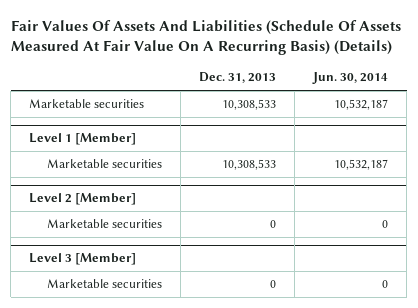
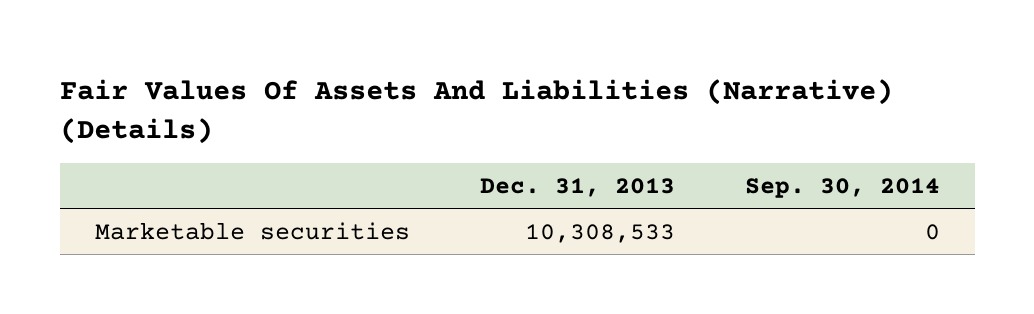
[10,20,401,56] Fair Values Of Assets And Liabilities (Schedule Of Assets Measured At Fair Value On A Recurring Basis) (Details) -> [59,78,893,144] Fair Values Of Assets And Liabilities (Narrative) (Details)
[312,72,389,85] Jun. 30, 2014 -> none
none -> [744,177,940,198] Sep. 30, 2014
[29,133,137,146] Level 1 [Member] -> none
[47,159,163,169] Marketable securities -> none
[29,193,137,206] Level 2 [Member] -> none
[47,219,163,229] Marketable securities -> none
[29,253,137,266] Level 3 [Member] -> none
[47,279,163,289] Marketable securities -> none

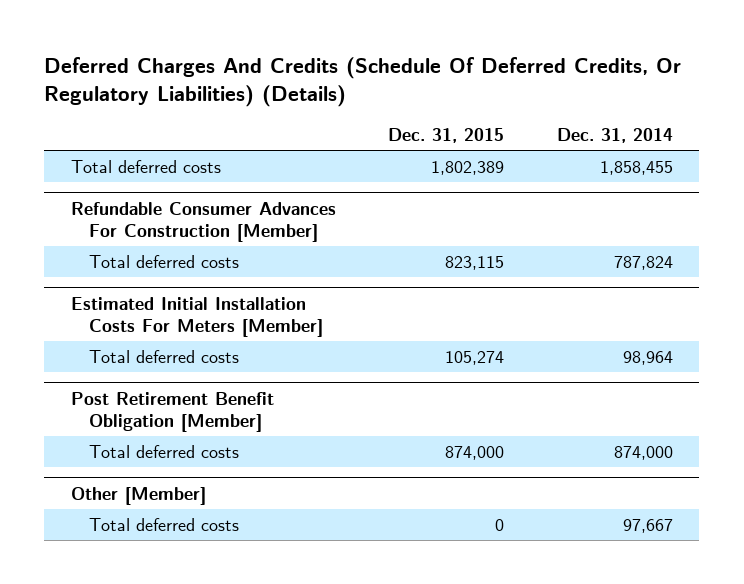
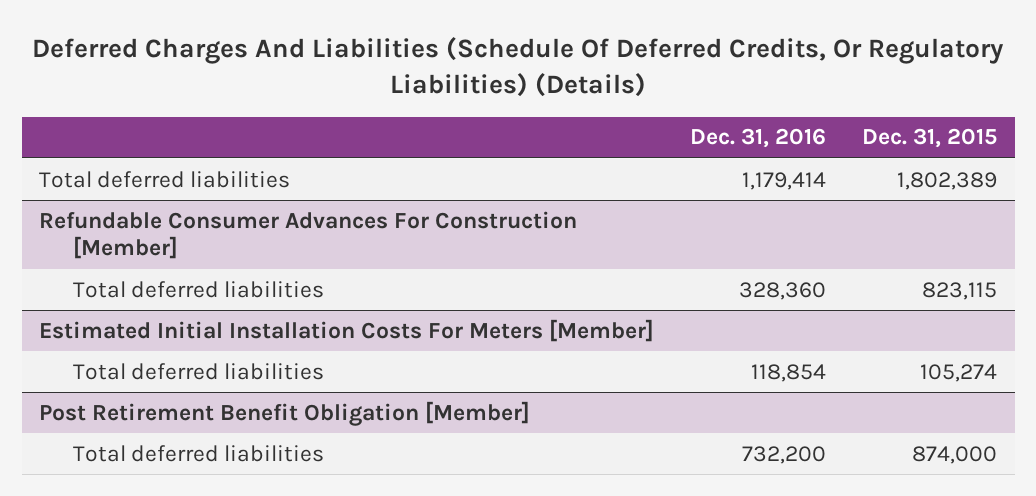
[44,56,682,107] Deferred Charges And Credits (Schedule Of Deferred Credits, Or Regulatory Liabilities) (Details) -> [32,37,1005,98] Deferred Charges And Liabilities (Schedule Of Deferred Credits, Or Regulatory Liabilities) (Details)
[556,127,673,143] Dec. 31, 2014 -> none
none -> [690,128,827,149] Dec. 31, 2016
[70,159,221,173] Total deferred costs -> [39,170,291,188] Total deferred liabilities
[88,254,239,268] Total deferred costs -> [72,280,324,298] Total deferred liabilities
[88,349,239,363] Total deferred costs -> [72,362,324,380] Total deferred liabilities
[70,486,206,505] Other [Member] -> none
[88,517,239,531] Total deferred costs -> none
[88,444,239,458] Total deferred costs -> [72,444,324,462] Total deferred liabilities

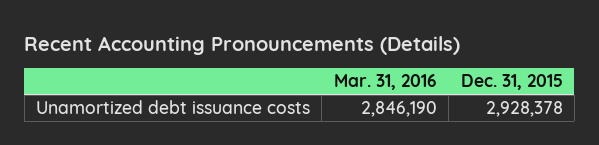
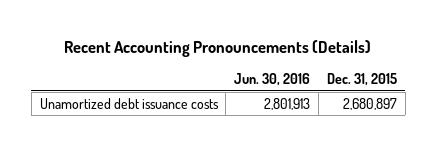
[333,74,437,91] Mar. 31, 2016 -> none
none -> [234,73,311,87] Jun. 30, 2016
[485,101,563,118] 2,928,378 -> [342,97,397,110] 2,680,897

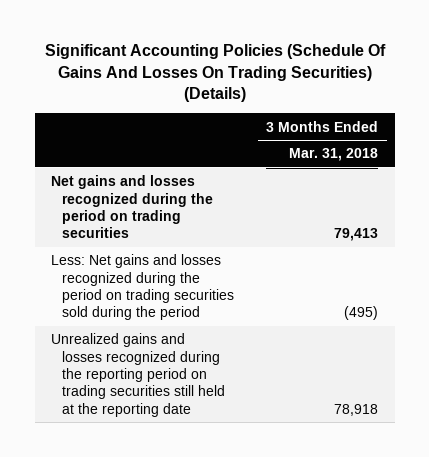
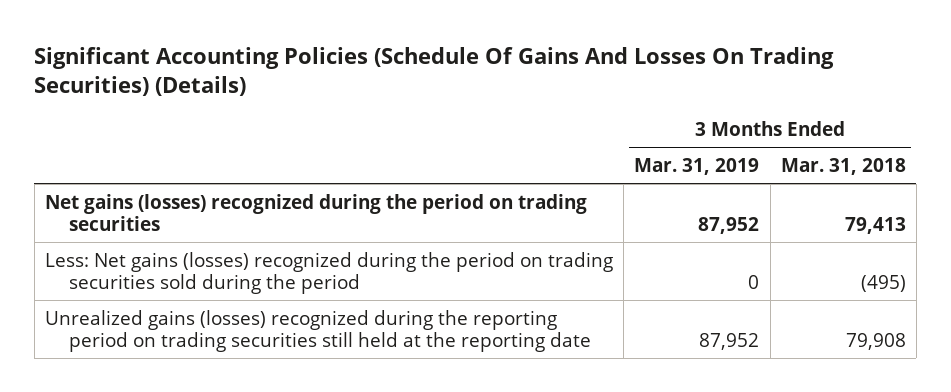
none -> [634,158,760,176] Mar. 31, 2019
[50,175,214,239] Net gains and losses recognized during the period on trading securities -> [45,193,588,232] Net gains (losses) recognized during the period on trading securities
[50,254,235,321] Less: Net gains and losses recognized during the period on trading securities sold during the period -> [45,251,614,295] Less: Net gains (losses) recognized during the period on trading securities sold during the period
[50,333,226,417] Unrealized gains and losses recognized during the reporting period on trading securities still held at the reporting date -> [45,309,591,353] Unrealized gains (losses) recognized during the reporting period on trading securities still held at the reporting date
[334,403,379,416] 78,918 -> [845,333,906,351] 79,908

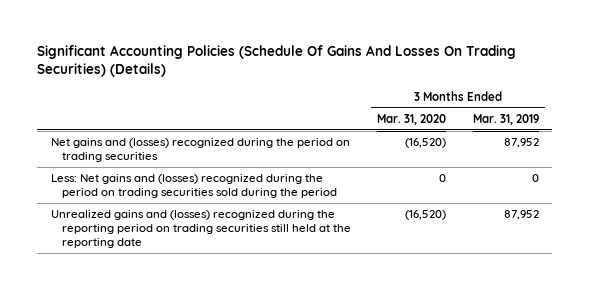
[780,158,906,176] Mar. 31, 2018 -> none
none -> [377,113,447,125] Mar. 31, 2020
[45,193,588,232] Net gains (losses) recognized during the period on trading securities -> [50,138,350,163] Net gains and (losses) recognized during the period on trading securities
[45,251,614,295] Less: Net gains (losses) recognized during the period on trading securities sold during the period -> [50,174,338,199] Less: Net gains and (losses) recognized during the period on trading securities sold during the period
[45,309,591,353] Unrealized gains (losses) recognized during the reporting period on trading securities still held at the reporting date -> [50,210,352,249] Unrealized gains and (losses) recognized during the reporting period on trading securities still held at the reporting date

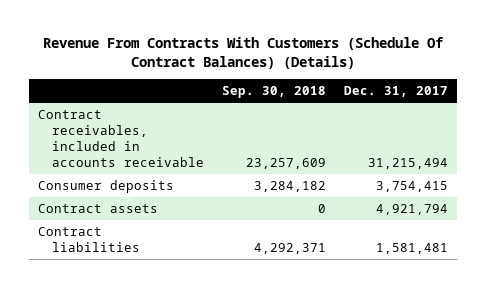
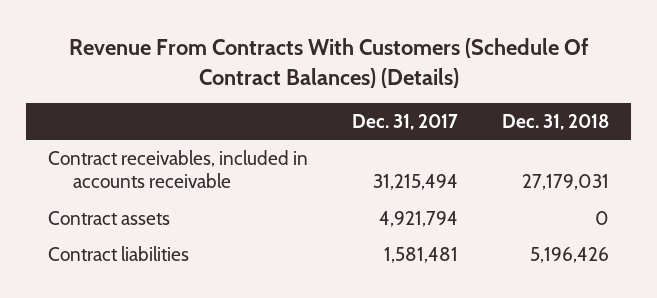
[221,86,326,99] Sep. 30, 2018 -> none
none -> [502,114,610,131] Dec. 31, 2018
[37,179,174,193] Consumer deposits -> none

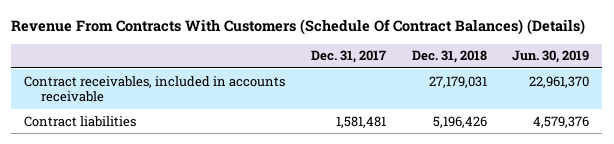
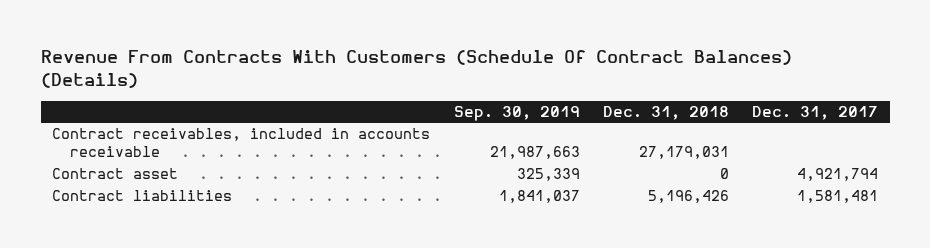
[512,50,590,64] Jun. 30, 2019 -> none
none -> [453,105,580,121] Sep. 30, 2019
none -> [52,168,179,180] Contract asset

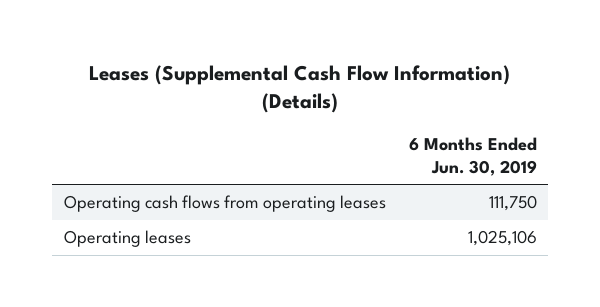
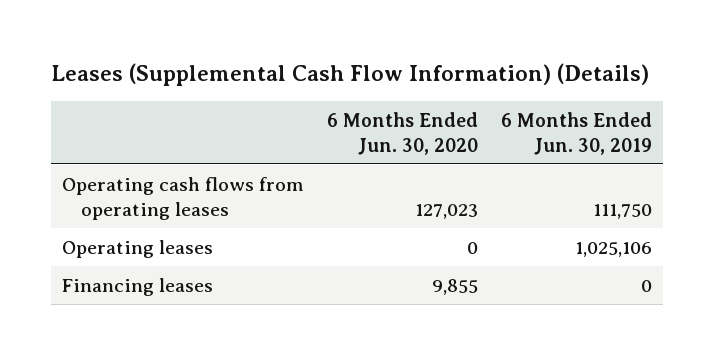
none -> [326,111,478,155] 6 Months Ended Jun. 30, 2020
none -> [62,277,214,296] Financing leases

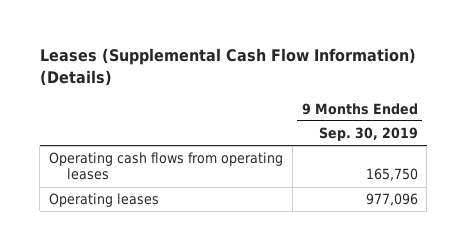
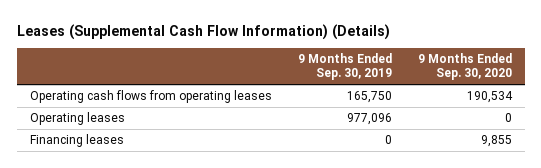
none -> [417,53,512,81] 9 Months Ended Sep. 30, 2020
none -> [29,134,124,148] Financing leases

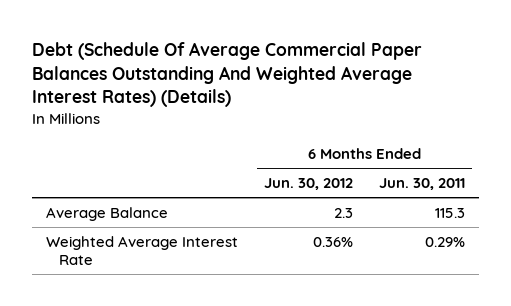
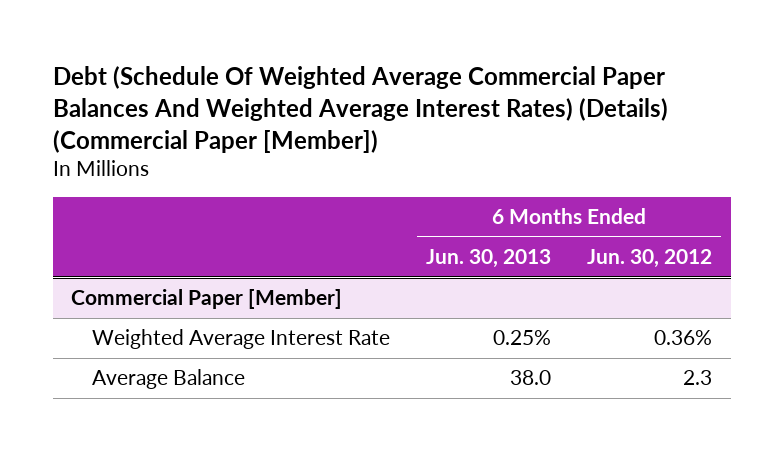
[32,42,423,108] Debt (Schedule Of Average Commercial Paper Balances Outstanding And Weighted Average Interest Rates) (Details) -> [53,65,669,153] Debt (Schedule Of Weighted Average Commercial Paper Balances And Weighted Average Interest Rates) (Details) (Commercial Paper [Member])
[379,177,466,190] Jun. 30, 2011 -> none
none -> [425,248,551,268] Jun. 30, 2013
[45,206,168,221] Average Balance -> none
none -> [71,289,343,310] Commercial Paper [Member]
none -> [91,369,245,390] Average Balance

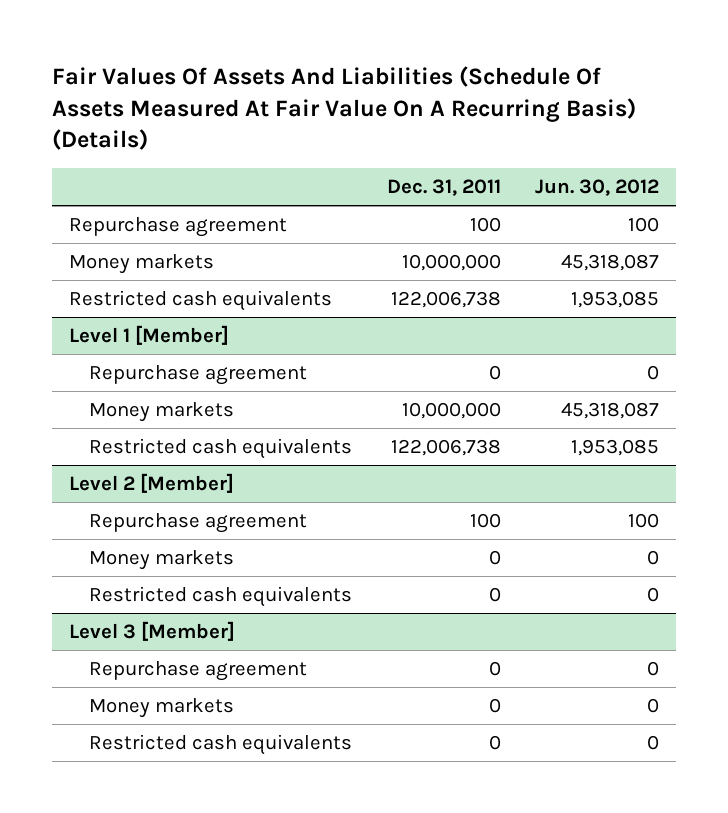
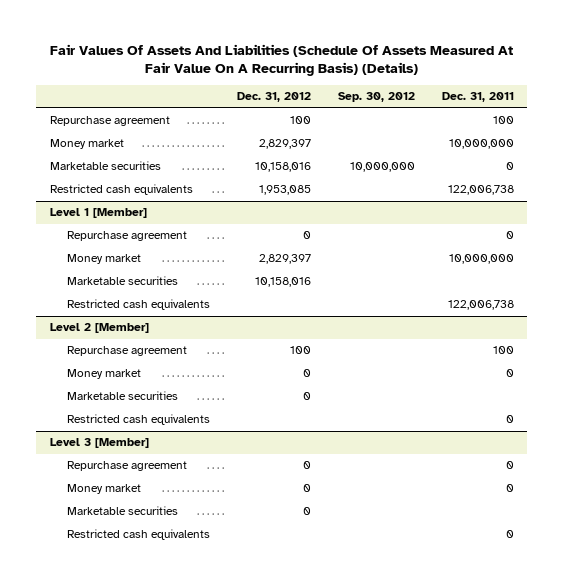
[535,178,660,196] Jun. 30, 2012 -> none
none -> [237,92,312,103] Dec. 31, 2012
none -> [338,92,416,103] Sep. 30, 2012
[68,254,214,275] Money markets -> [49,139,124,150] Money market
none -> [49,161,161,171] Marketable securities
[89,402,235,423] Money markets -> [67,254,142,265] Money market
none -> [67,276,179,286] Marketable securities
[89,550,235,571] Money markets -> [67,369,142,380] Money market
none -> [67,391,179,401] Marketable securities
[89,698,235,719] Money markets -> [67,484,142,495] Money market
none -> [67,506,179,516] Marketable securities

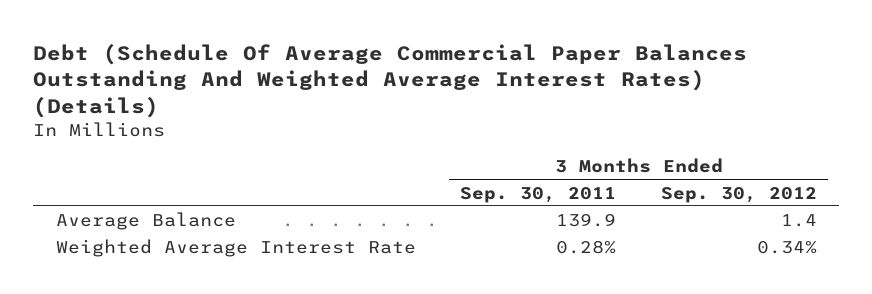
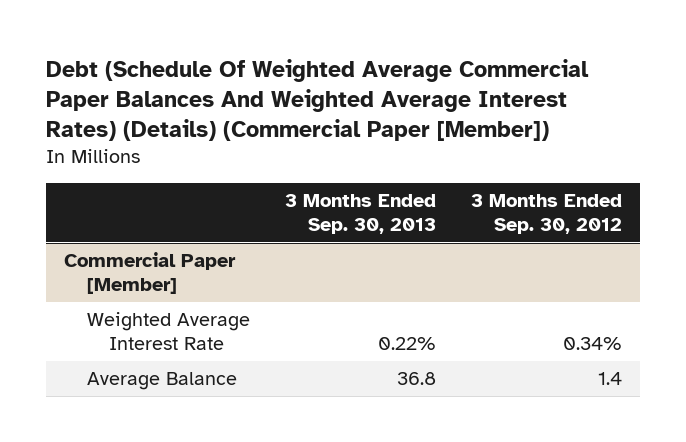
[33,43,748,118] Debt (Schedule Of Average Commercial Paper Balances Outstanding And Weighted Average Interest Rates) (Details) -> [46,58,590,141] Debt (Schedule Of Weighted Average Commercial Paper Balances And Weighted Average Interest Rates) (Details) (Commercial Paper [Member])
[460,186,617,203] Sep. 30, 2011 -> none
none -> [284,193,436,234] 3 Months Ended Sep. 30, 2013
[55,212,236,231] Average Balance -> none
none -> [63,252,236,295] Commercial Paper [Member]
none -> [86,372,237,391] Average Balance

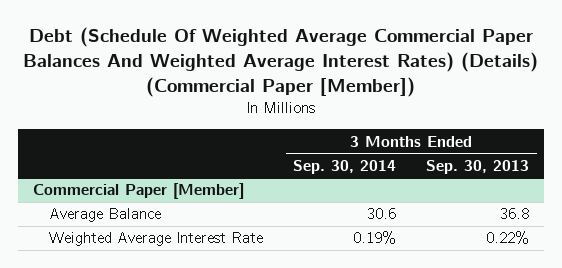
[471,193,623,234] 3 Months Ended Sep. 30, 2012 -> none
none -> [293,159,397,174] Sep. 30, 2014
[86,312,250,351] Weighted Average Interest Rate -> [49,232,264,247] Weighted Average Interest Rate

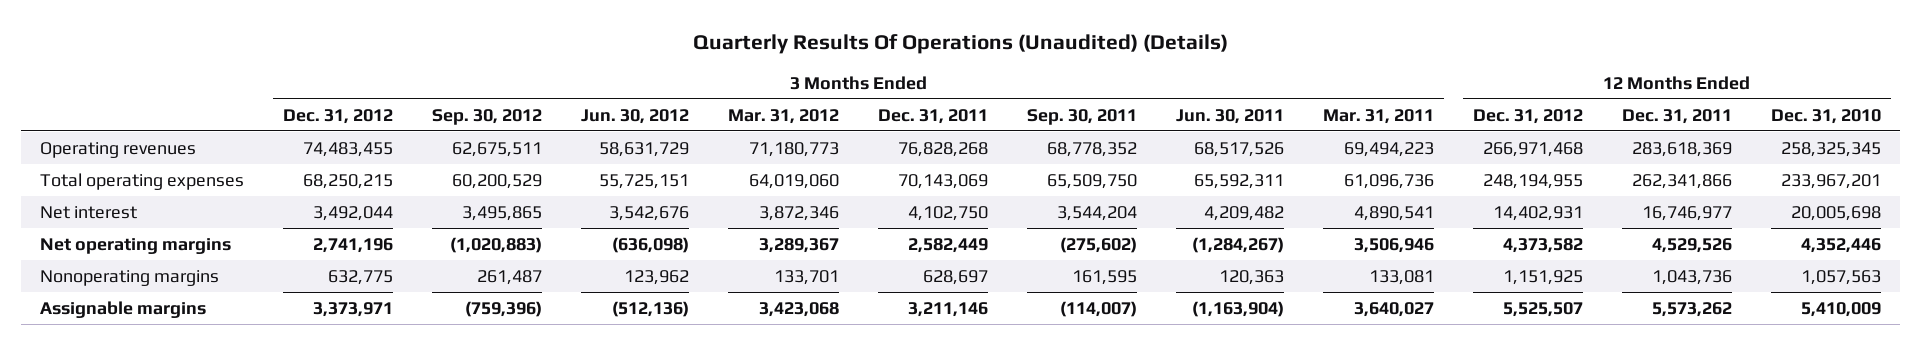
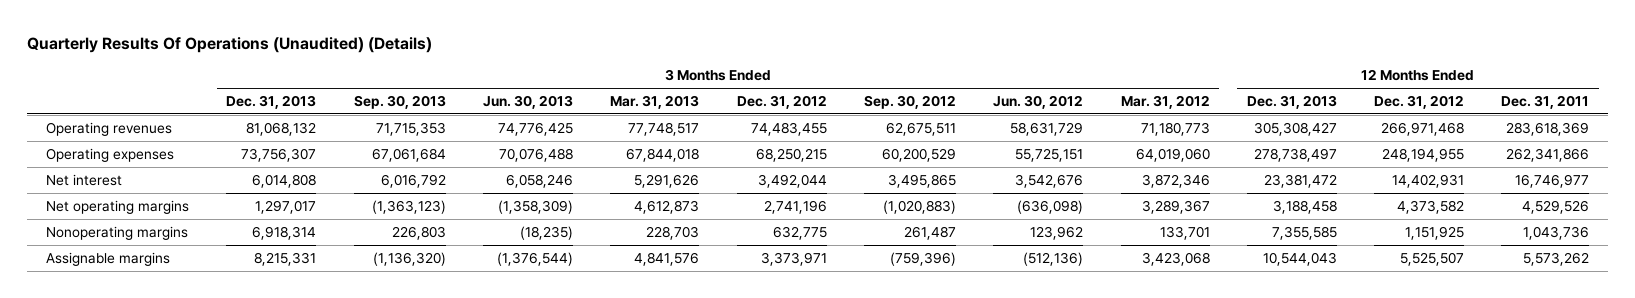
[878,108,989,124] Dec. 31, 2011 -> none
[1027,108,1138,125] Sep. 30, 2011 -> none
[1175,108,1284,124] Jun. 30, 2011 -> none
[1322,108,1434,124] Mar. 31, 2011 -> none
[1770,108,1881,124] Dec. 31, 2010 -> none
none -> [226,95,317,110] Dec. 31, 2013
none -> [353,95,446,110] Sep. 30, 2013
none -> [482,95,573,110] Jun. 30, 2013
none -> [610,95,700,110] Mar. 31, 2013
none -> [1246,95,1337,110] Dec. 31, 2013
[40,172,245,190] Total operating expenses -> [45,147,174,162] Operating expenses

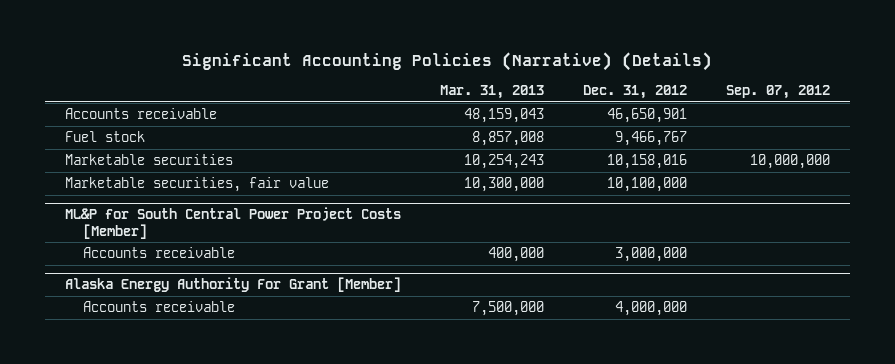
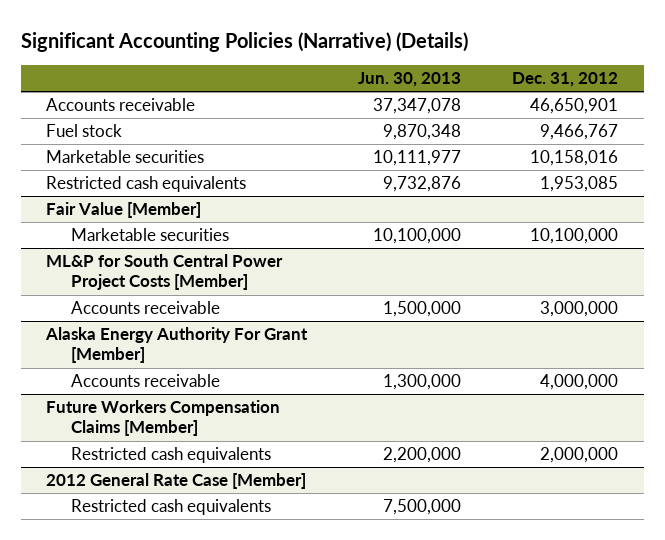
[439,85,544,100] Mar. 31, 2013 -> none
[726,85,831,100] Sep. 07, 2012 -> none
none -> [358,72,462,88] Jun. 30, 2013
none -> [46,176,247,193] Restricted cash equivalents
none -> [46,202,202,219] Fair Value [Member]
[64,176,329,192] Marketable securities, fair value -> [71,228,230,242] Marketable securities
none -> [46,400,281,437] Future Workers Compensation Claims [Member]
none -> [71,447,272,464] Restricted cash equivalents
none -> [46,473,307,490] 2012 General Rate Case [Member]
none -> [71,499,272,516] Restricted cash equivalents

